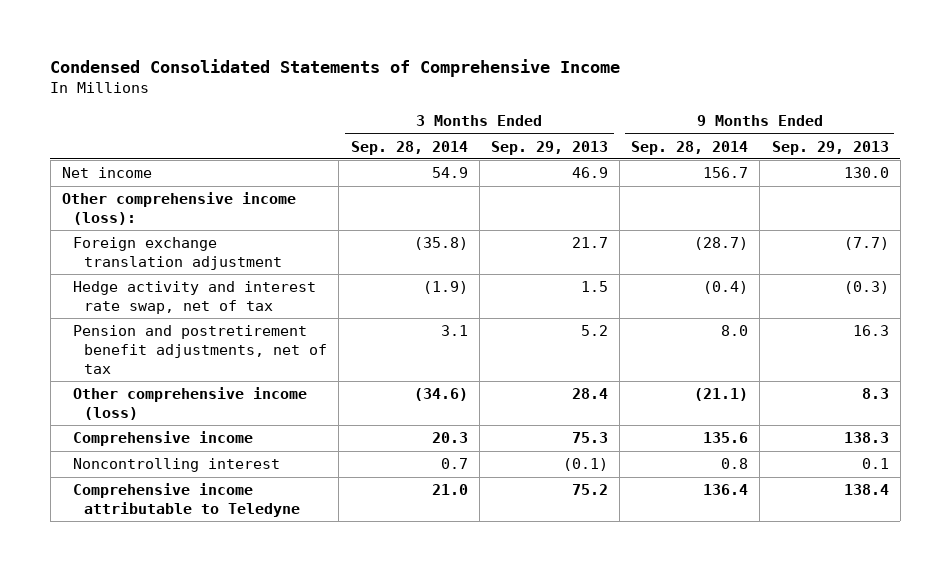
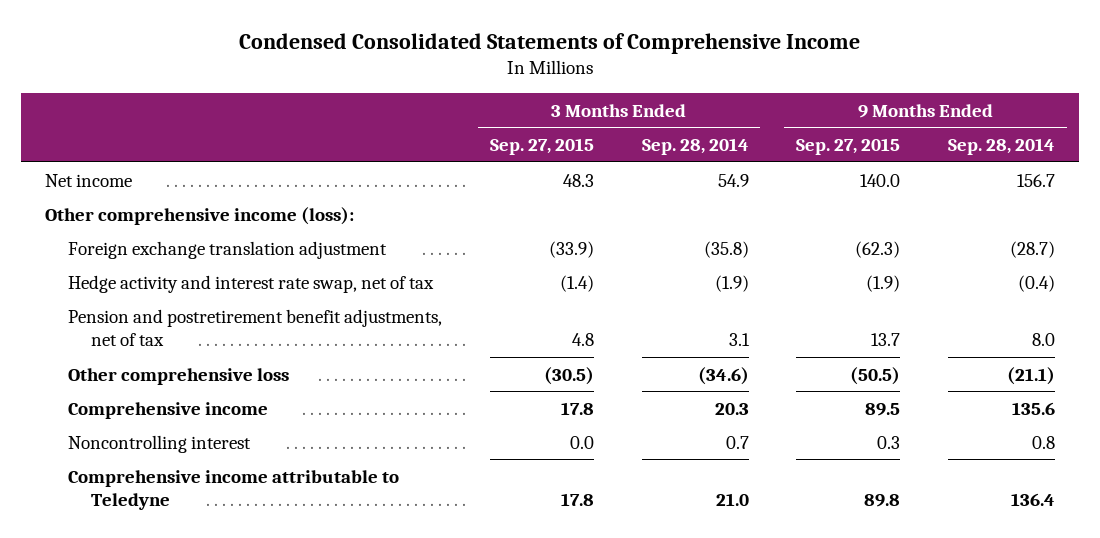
[490,140,608,155] Sep. 29, 2013 -> none
[771,140,889,155] Sep. 29, 2013 -> none
none -> [489,138,594,156] Sep. 27, 2015
none -> [796,138,901,156] Sep. 27, 2015
[73,387,308,420] Other comprehensive income (loss) -> [67,367,289,385] Other comprehensive loss

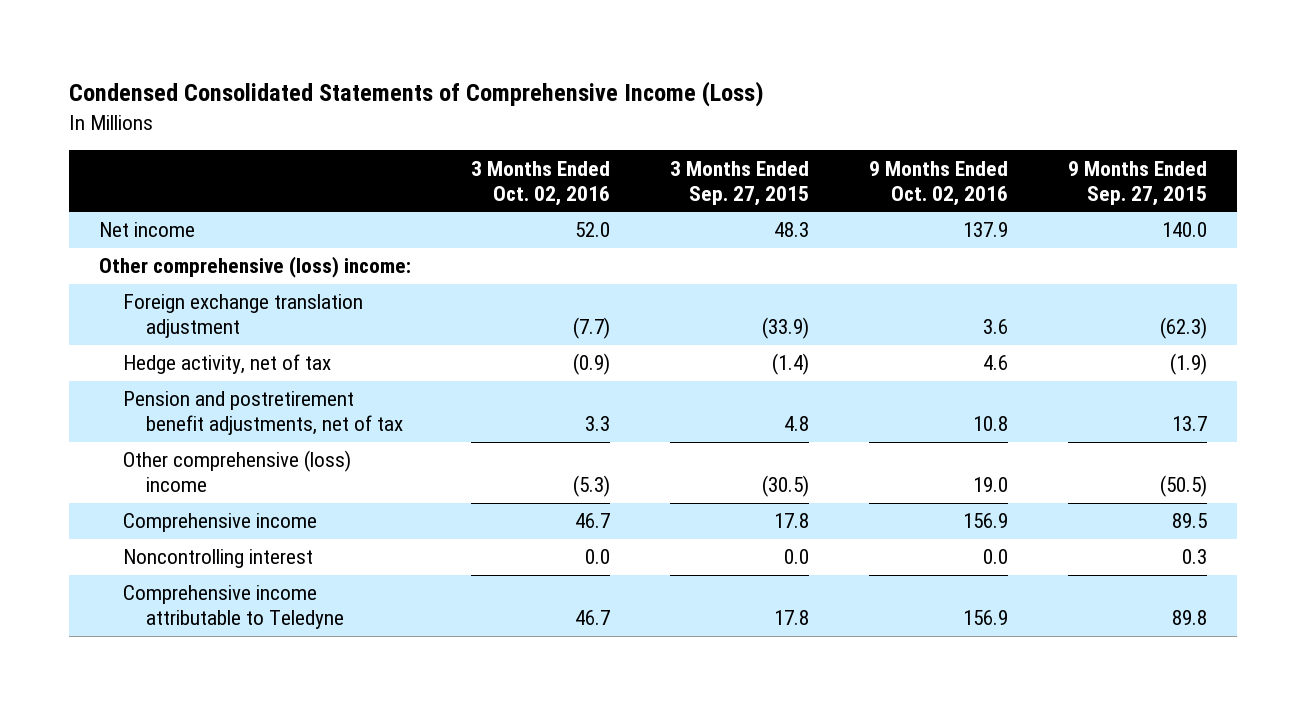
[239,33,861,55] Condensed Consolidated Statements of Comprehensive Income -> [69,81,765,108] Condensed Consolidated Statements of Comprehensive Income (Loss)
[641,138,749,156] Sep. 28, 2014 -> none
[948,138,1056,156] Sep. 28, 2014 -> none
none -> [470,160,610,206] 3 Months Ended Oct. 02, 2016
none -> [868,160,1008,206] 9 Months Ended Oct. 02, 2016
[44,206,354,225] Other comprehensive income (loss): -> [99,256,412,279] Other comprehensive (loss) income:
[67,274,434,293] Hedge activity and interest rate swap, net of tax -> [122,354,331,375] Hedge activity, net of tax
[67,367,289,385] Other comprehensive loss -> [122,450,351,493] Other comprehensive (loss) income

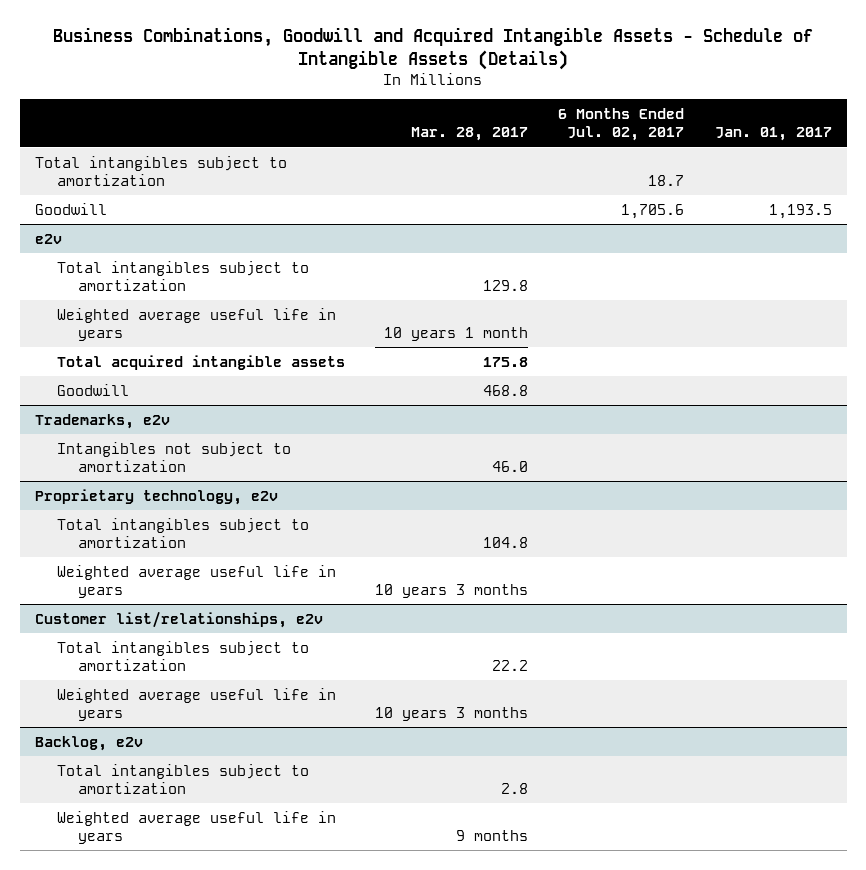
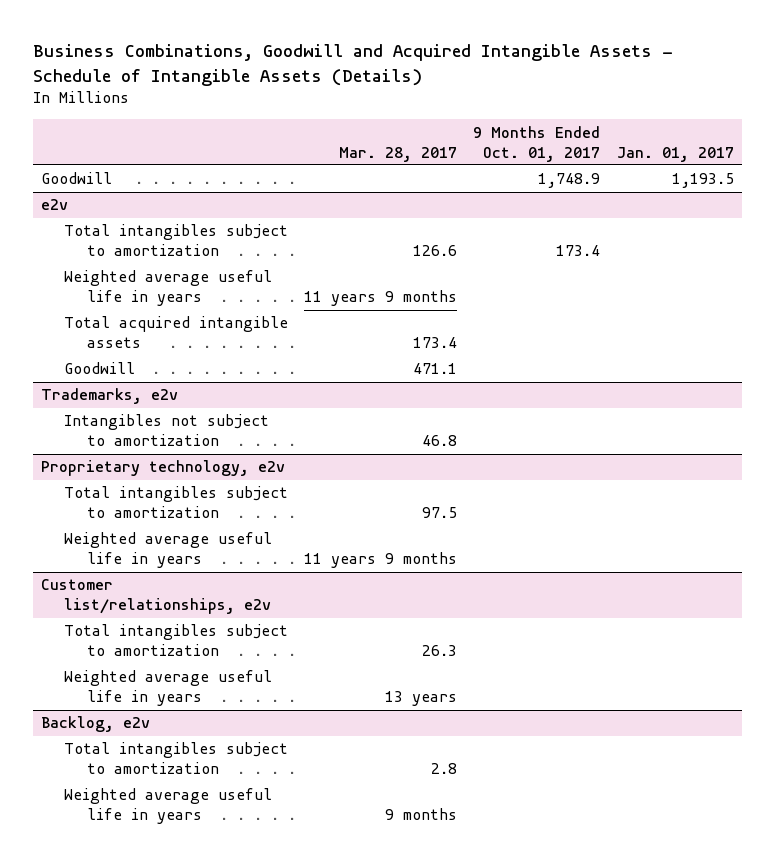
[558,108,685,142] 6 Months Ended Jul. 02, 2017 -> none
none -> [473,125,601,162] 9 Months Ended Oct. 01, 2017
[34,155,287,186] Total intangibles subject to amortization -> none
[482,279,528,291] 129.8 -> [413,245,458,257] 126.6
[383,326,528,341] 10 years 1 month -> [304,290,458,307] 11 years 9 months
[482,356,528,367] 175.8 -> [413,337,458,349] 173.4
[482,384,528,396] 468.8 -> [413,363,458,375] 471.1
[491,460,528,472] 46.0 -> [422,435,458,447] 46.8
[482,536,528,548] 104.8 -> [422,507,458,519] 97.5
[374,583,528,598] 10 years 3 months -> [304,552,458,569] 11 years 9 months
[491,659,528,671] 22.2 -> [422,645,458,657] 26.3
[374,706,528,721] 10 years 3 months -> [385,691,458,707] 13 years

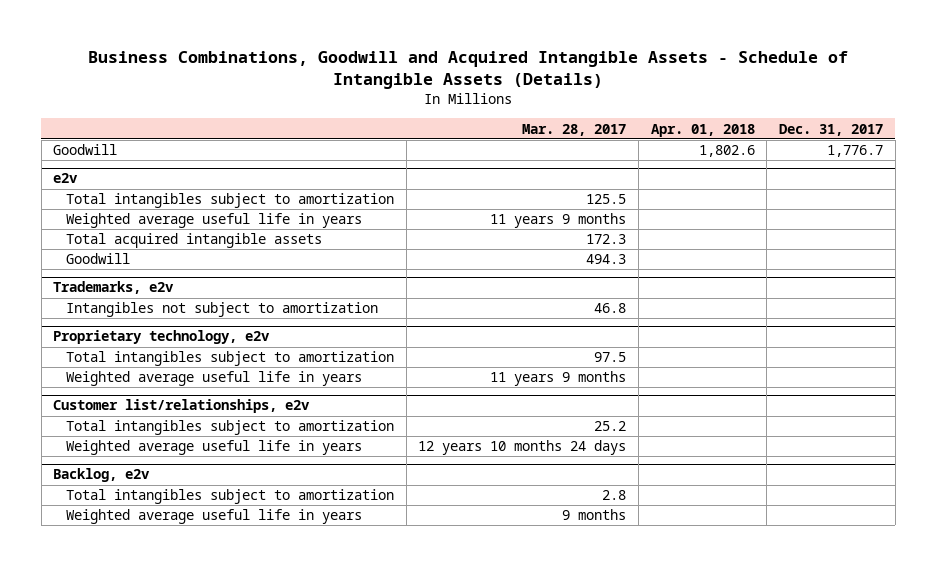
[473,125,601,162] 9 Months Ended Oct. 01, 2017 -> none
[616,146,734,162] Jan. 01, 2017 -> none
none -> [650,123,755,137] Apr. 01, 2018
none -> [778,123,883,136] Dec. 31, 2017
[413,245,458,257] 126.6 -> [586,194,627,205] 125.5
[413,337,458,349] 173.4 -> [586,234,627,245] 172.3
[413,363,458,375] 471.1 -> [586,254,627,265] 494.3
[422,645,458,657] 26.3 -> [594,421,627,432] 25.2
[385,691,458,707] 13 years -> [418,440,627,456] 12 years 10 months 24 days

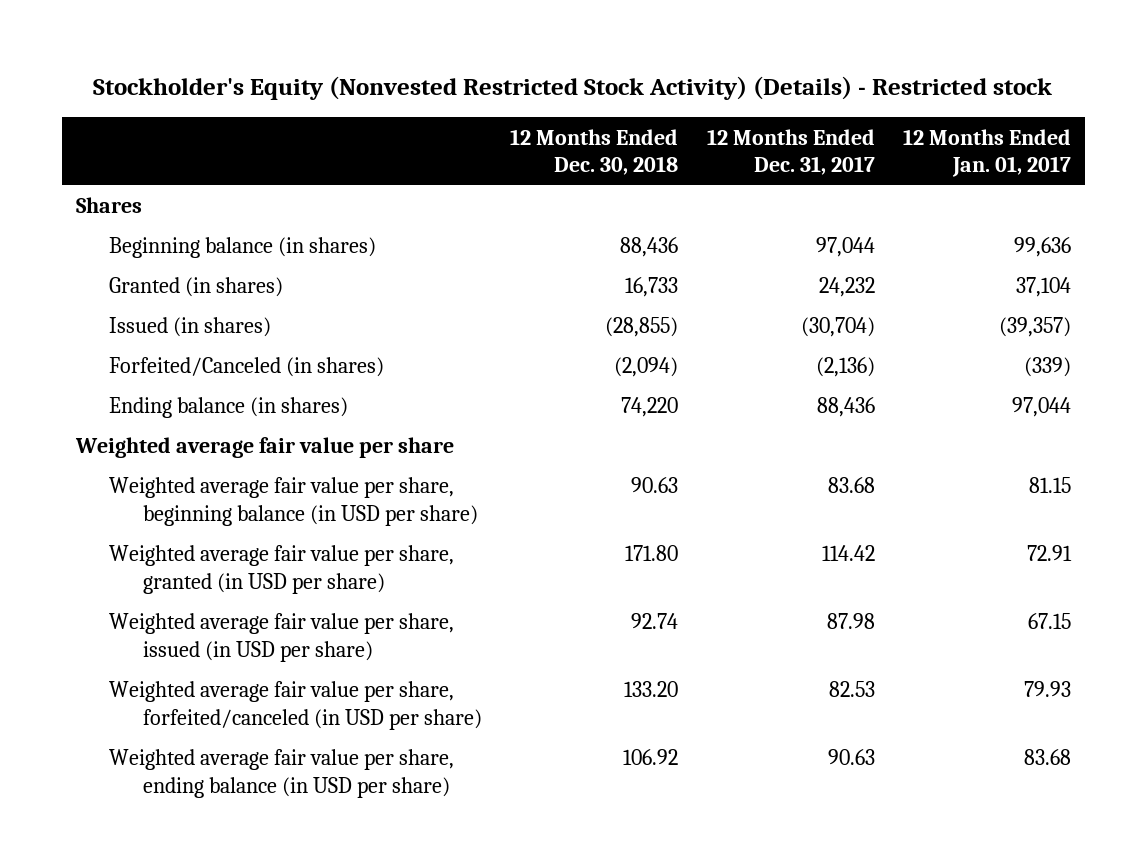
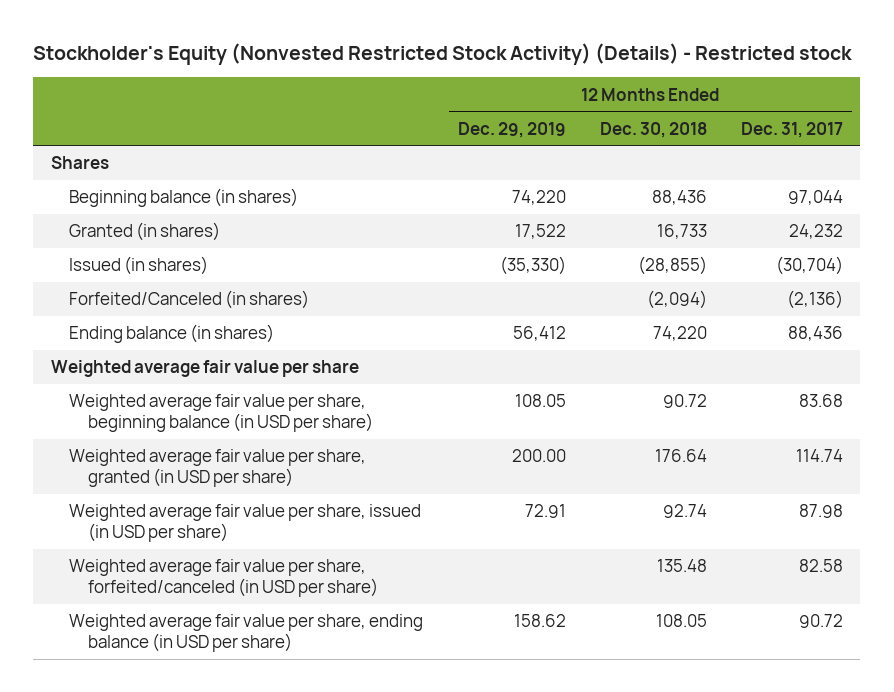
[902,128,1071,178] 12 Months Ended Jan. 01, 2017 -> none
none -> [457,121,566,138] Dec. 29, 2019
[631,477,679,494] 90.63 -> [662,394,707,409] 90.72
[625,545,679,562] 171.80 -> [654,449,707,463] 176.64
[821,545,875,562] 114.42 -> [796,449,844,463] 114.74
[624,681,679,698] 133.20 -> [656,559,707,573] 135.48
[828,681,875,698] 82.53 -> [799,559,844,573] 82.58
[623,749,679,766] 106.92 -> [655,614,707,628] 108.05
[827,749,875,766] 90.63 -> [799,614,844,629] 90.72

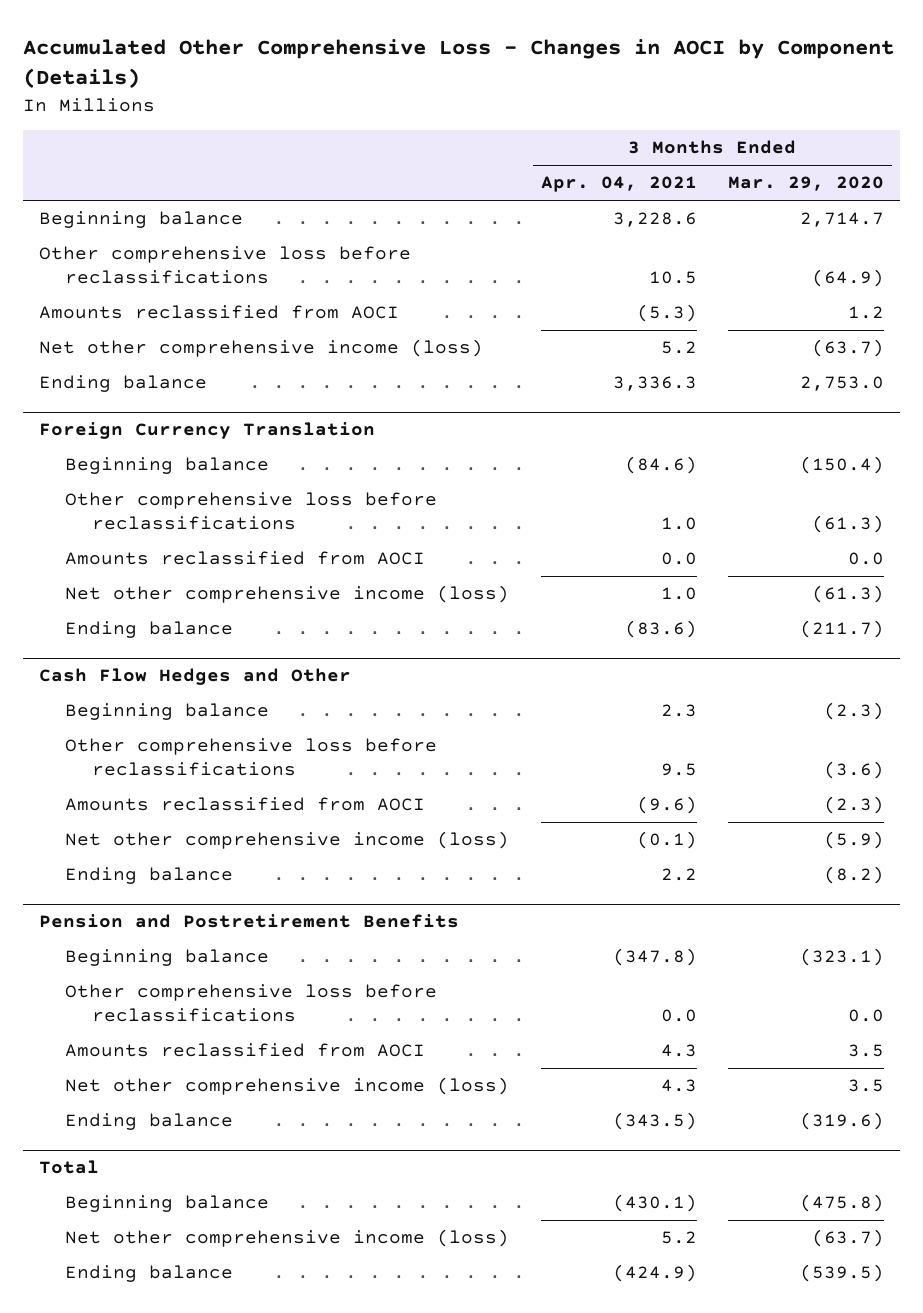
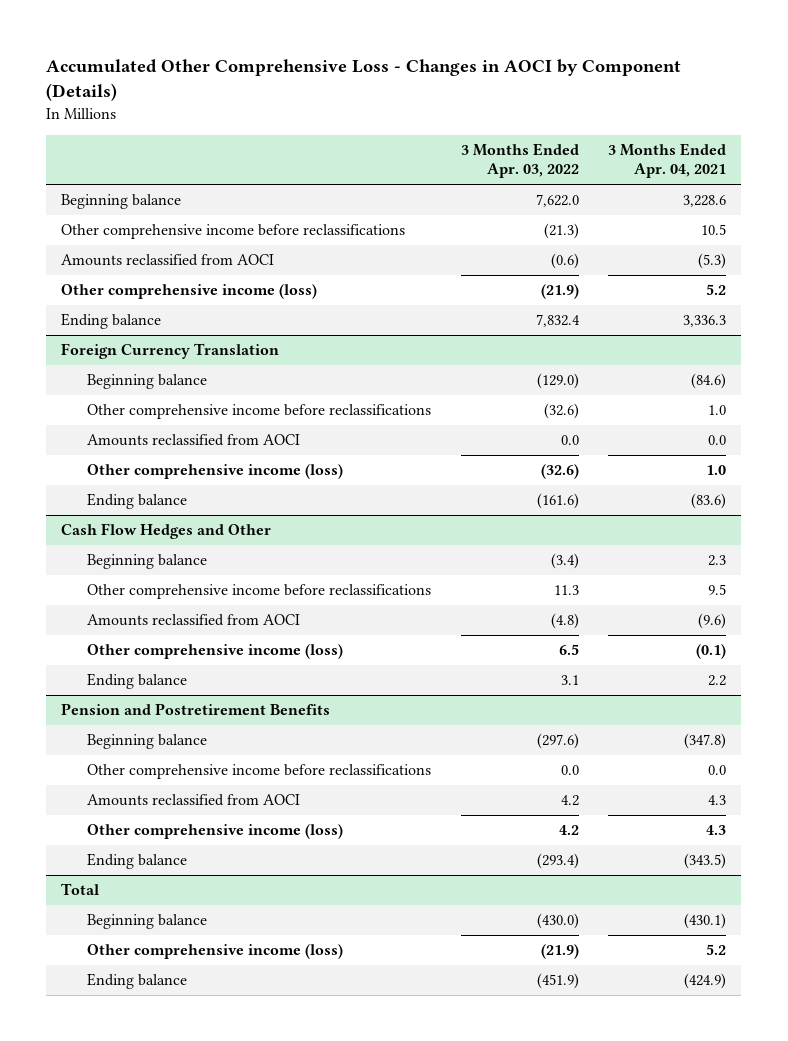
[728,176,885,192] Mar. 29, 2020 -> none
none -> [460,143,579,179] 3 Months Ended Apr. 03, 2022
[38,246,411,285] Other comprehensive loss before reclassifications -> [61,224,406,240] Other comprehensive income before reclassifications
[38,339,483,358] Net other comprehensive income (loss) -> [61,284,318,300] Other comprehensive income (loss)
[65,492,438,531] Other comprehensive loss before reclassifications -> [87,404,432,420] Other comprehensive income before reclassifications
[65,585,510,604] Net other comprehensive income (loss) -> [87,464,344,480] Other comprehensive income (loss)
[65,738,438,777] Other comprehensive loss before reclassifications -> [87,584,432,600] Other comprehensive income before reclassifications
[65,831,510,850] Net other comprehensive income (loss) -> [87,644,344,660] Other comprehensive income (loss)
[65,984,438,1023] Other comprehensive loss before reclassifications -> [87,764,432,780] Other comprehensive income before reclassifications
[65,1077,510,1096] Net other comprehensive income (loss) -> [87,824,344,840] Other comprehensive income (loss)
[65,1229,510,1248] Net other comprehensive income (loss) -> [87,944,344,960] Other comprehensive income (loss)

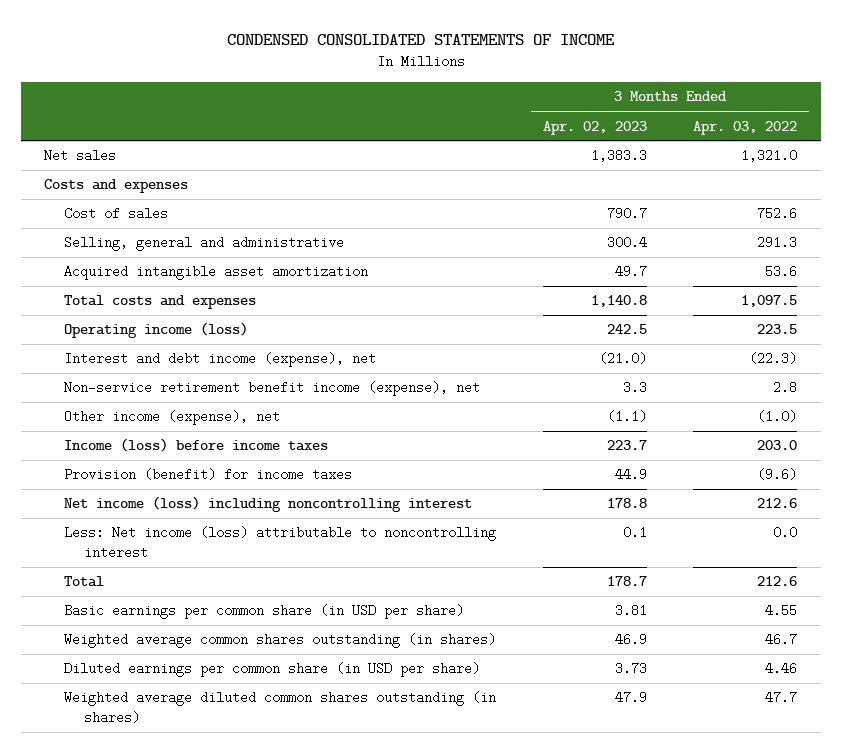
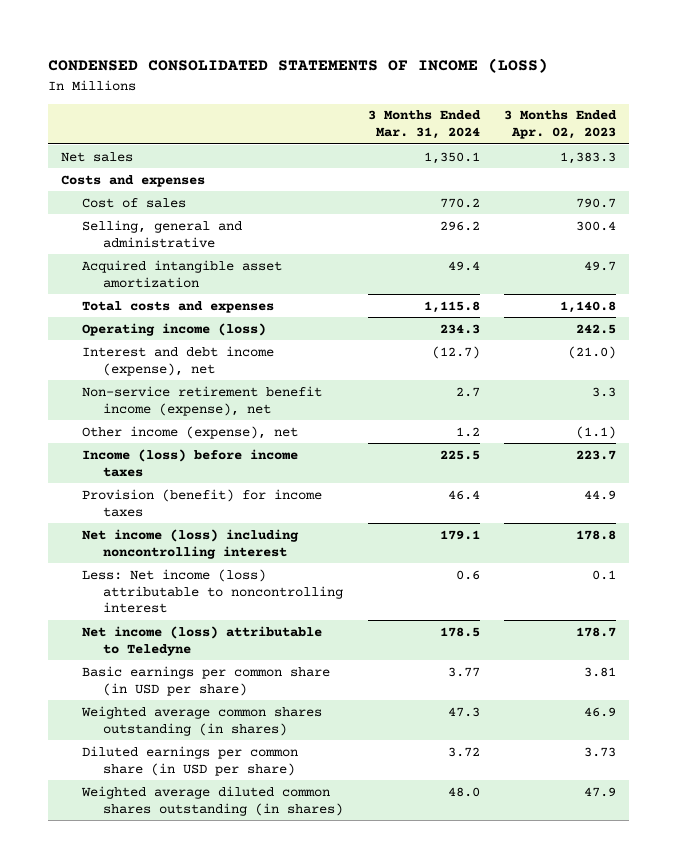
[226,34,615,46] CONDENSED CONSOLIDATED STATEMENTS OF INCOME -> [48,58,549,74] CONDENSED CONSOLIDATED STATEMENTS OF INCOME (LOSS)
[693,120,798,135] Apr. 03, 2022 -> none
none -> [367,110,481,140] 3 Months Ended Mar. 31, 2024
[64,576,105,588] Total -> [81,625,322,656] Net income (loss) attributable to Teledyne

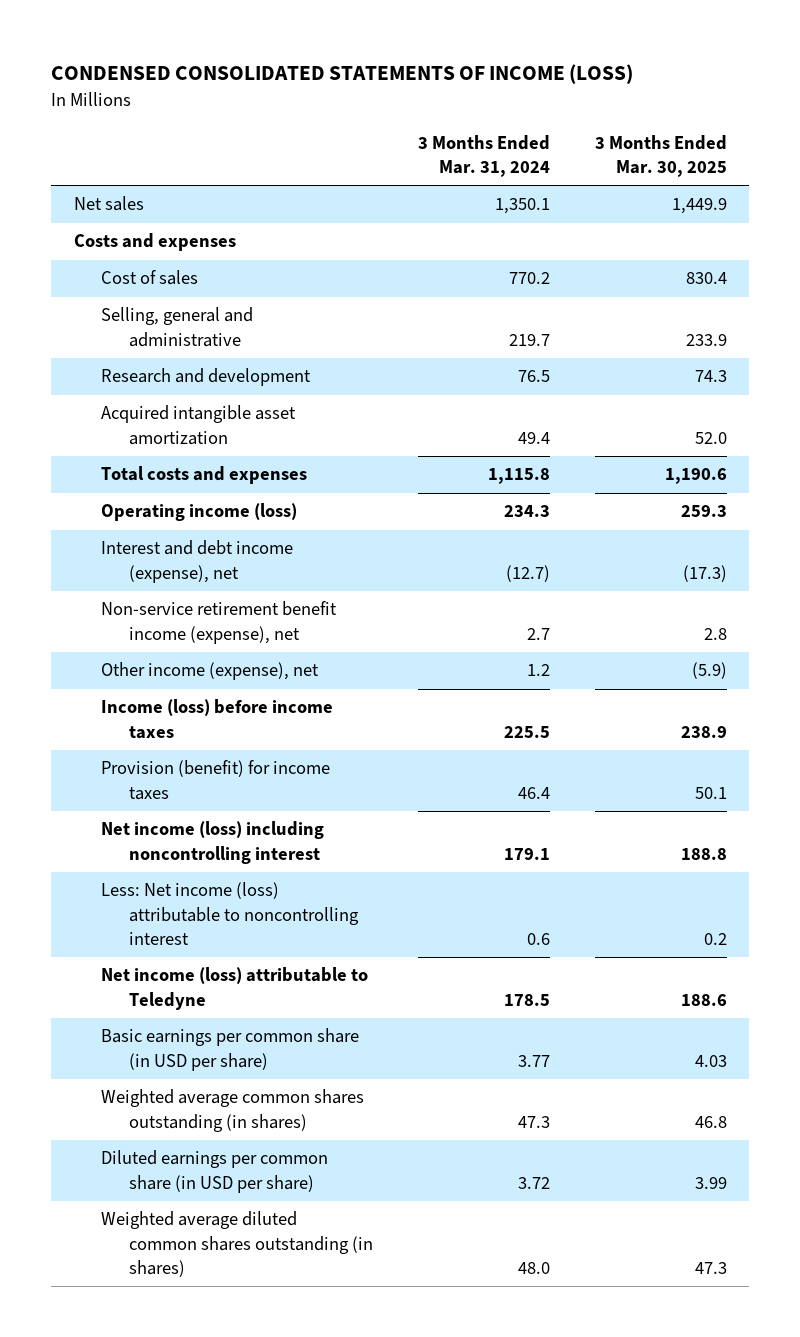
[504,110,618,140] 3 Months Ended Apr. 02, 2023 -> none
none -> [594,134,727,177] 3 Months Ended Mar. 30, 2025
[439,220,480,231] 296.2 -> [508,333,550,346] 219.7
none -> [101,368,312,387] Research and development

